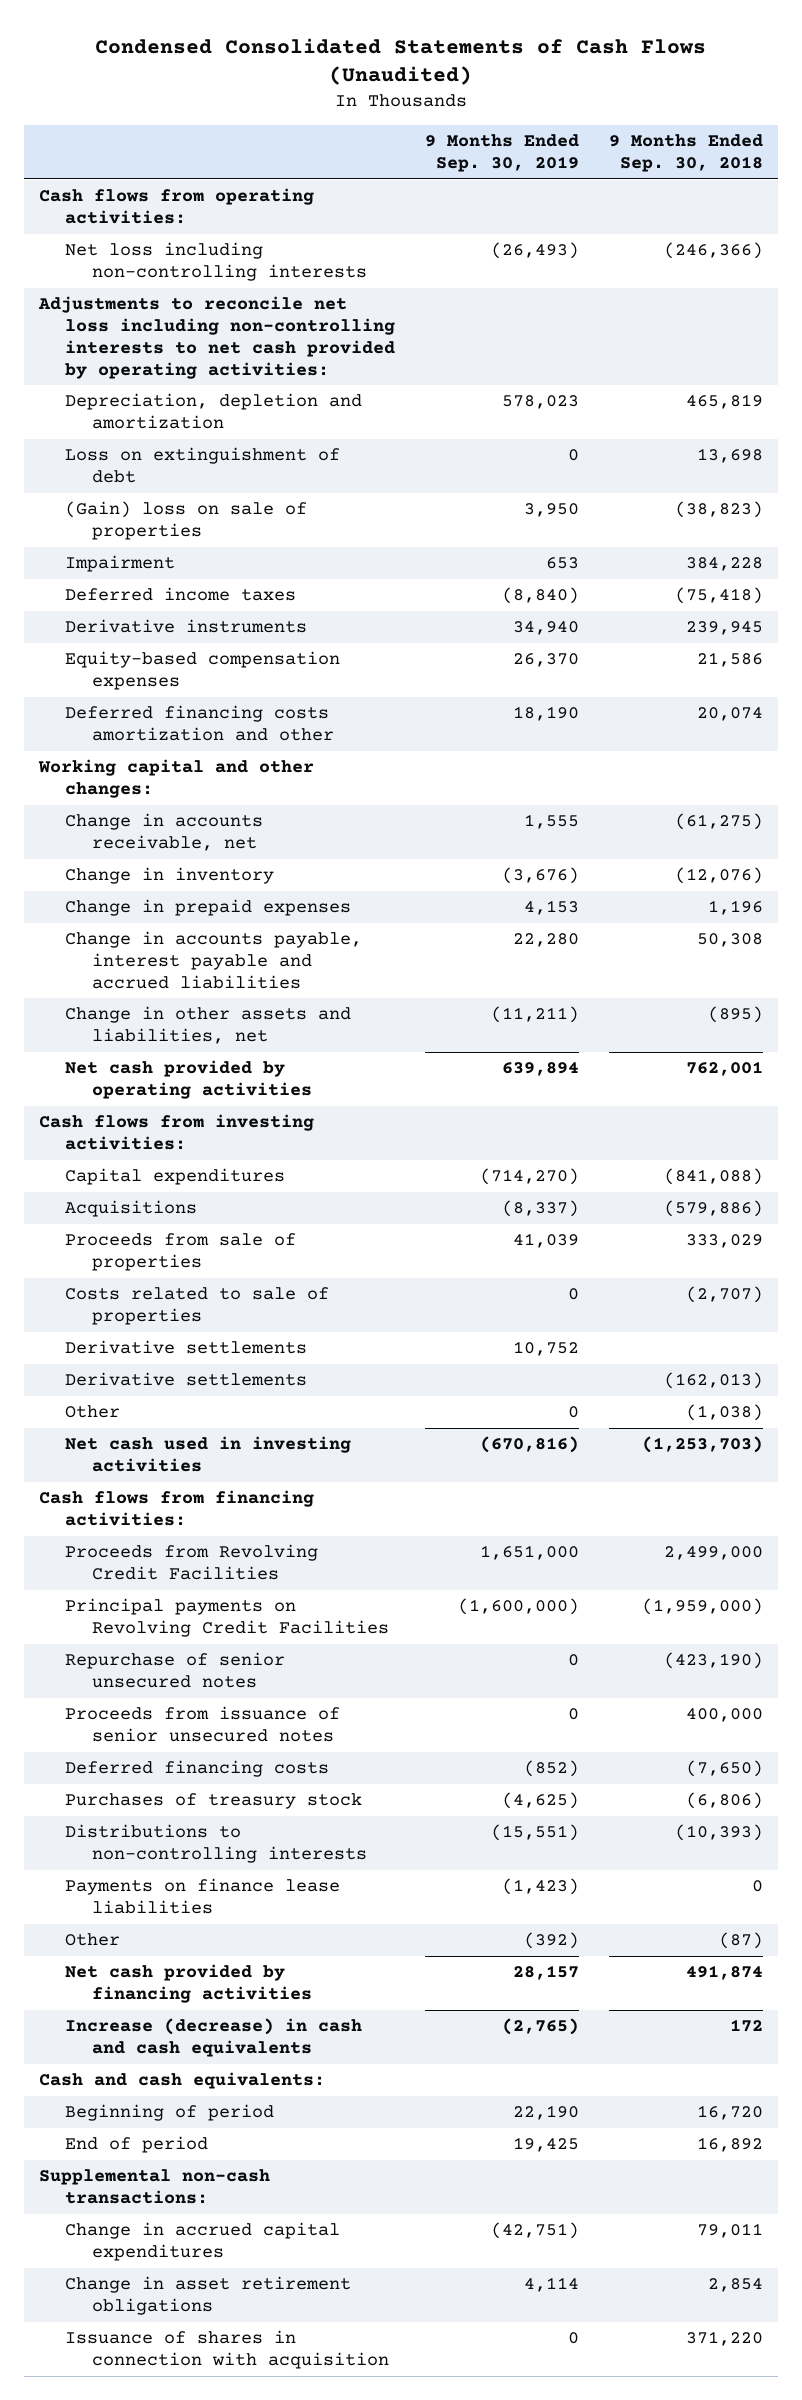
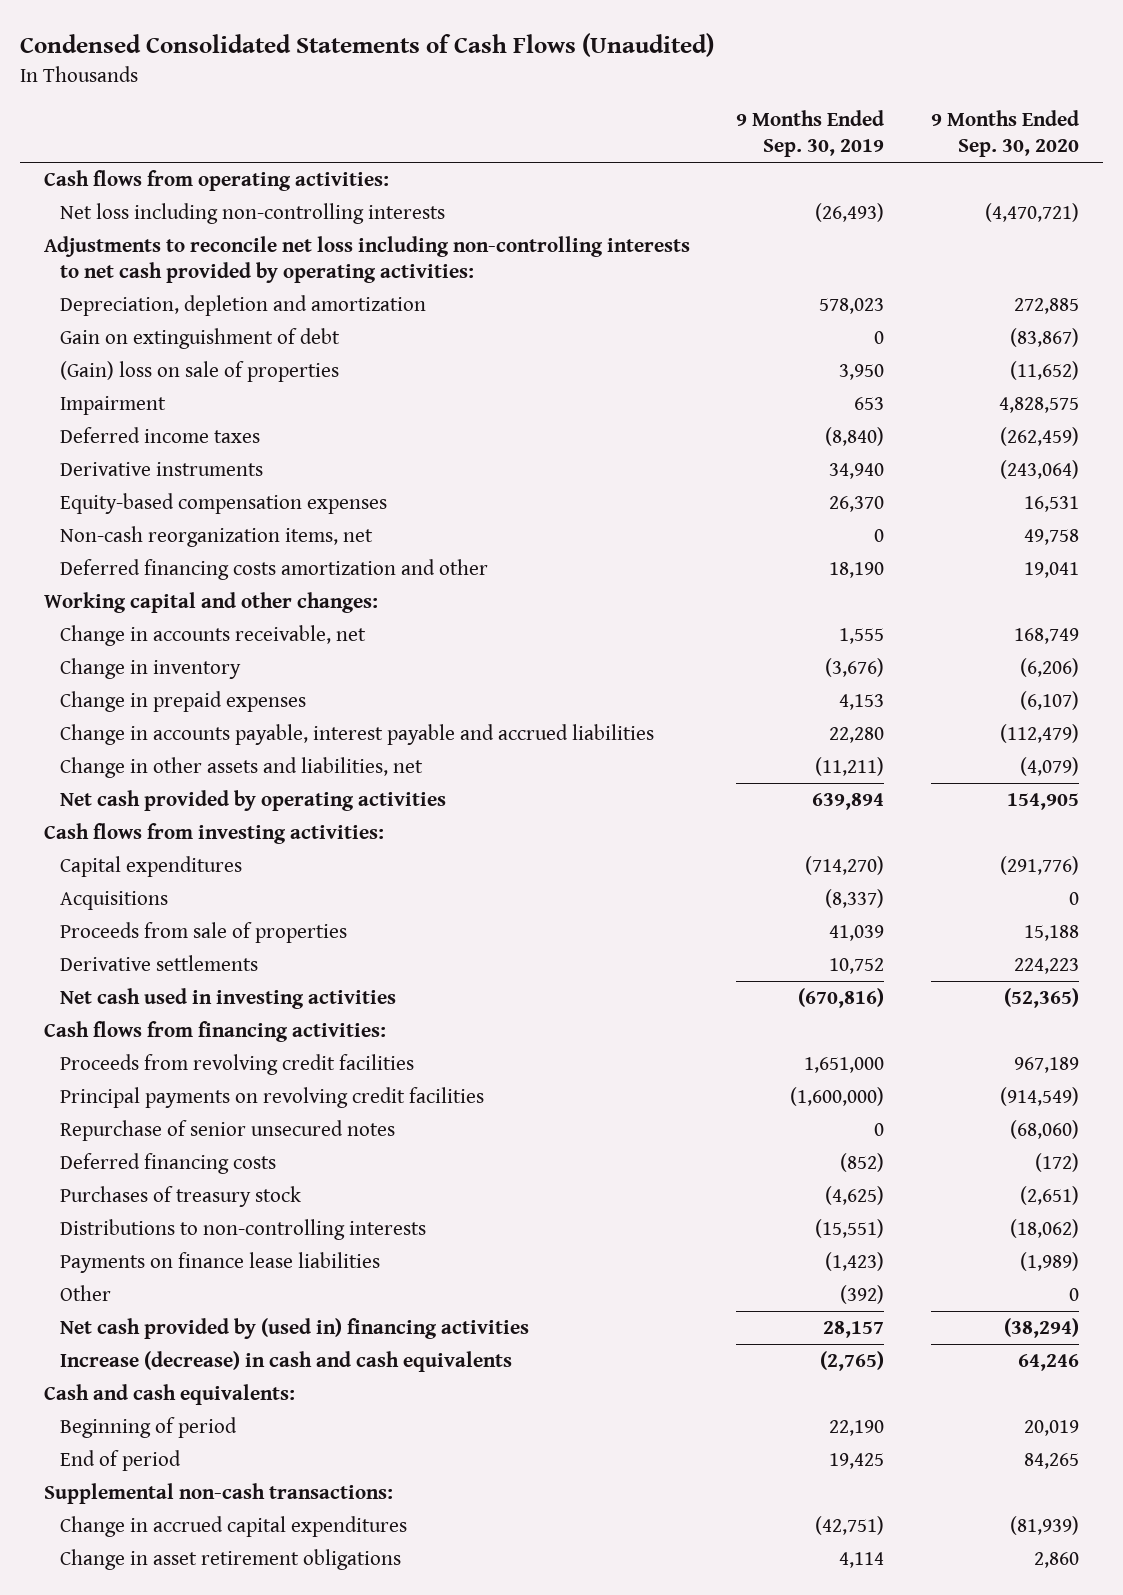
[609,134,764,172] 9 Months Ended Sep. 30, 2018 -> none
none -> [931,110,1080,158] 9 Months Ended Sep. 30, 2020
[65,447,341,484] Loss on extinguishment of debt -> [59,328,340,350] Gain on extinguishment of debt
none -> [59,526,373,548] Non-cash reorganization items, net
[65,1287,330,1326] Costs related to sale of properties -> none
[65,1372,308,1387] Derivative settlements -> none
[65,1405,121,1419] Other -> none
[65,1544,319,1581] Proceeds from Revolving Credit Facilities -> [59,1054,414,1076] Proceeds from revolving credit facilities
[65,1598,390,1638] Principal payments on Revolving Credit Facilities -> [59,1087,484,1109] Principal payments on revolving credit facilities
[65,1706,341,1743] Proceeds from issuance of senior unsecured notes -> none
[65,1964,313,2004] Net cash provided by financing activities -> [59,1318,529,1340] Net cash provided by (used in) financing activities
[65,2330,390,2370] Issuance of shares in connection with acquisition -> none

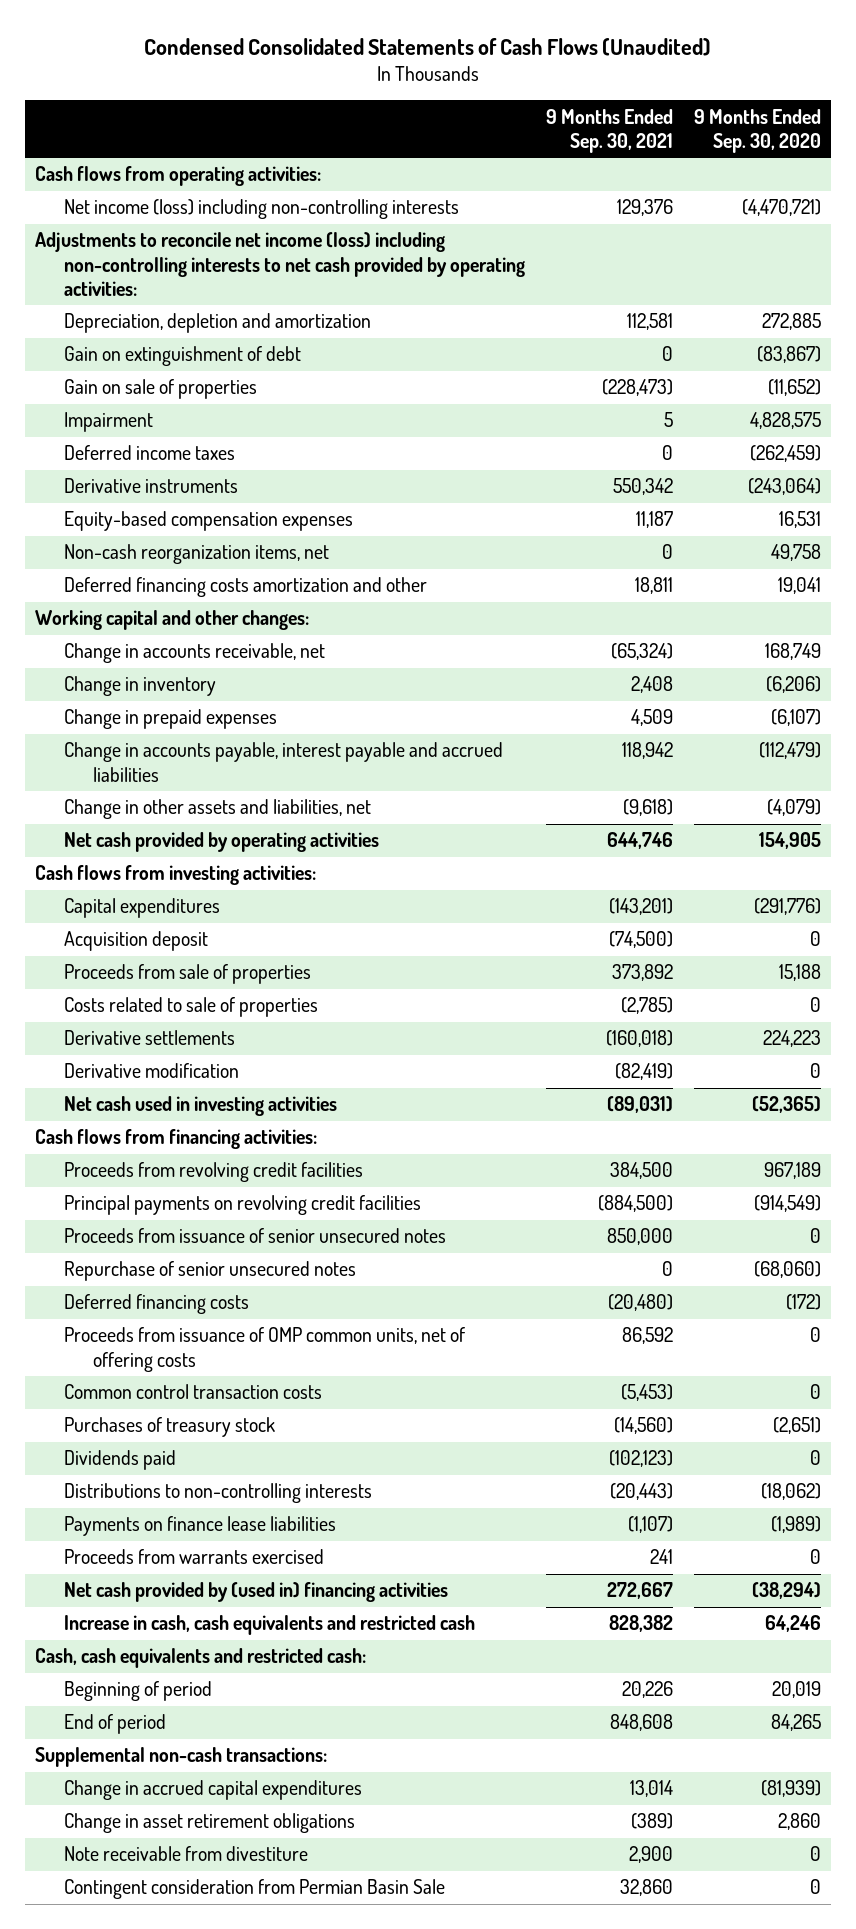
[736,110,885,158] 9 Months Ended Sep. 30, 2019 -> none
none -> [545,108,673,154] 9 Months Ended Sep. 30, 2021
[59,203,445,225] Net loss including non-controlling interests -> [64,199,460,220] Net income (loss) including non-controlling interests
[43,236,690,284] Adjustments to reconcile net loss including non-controlling interests to net cash provided by operating activities: -> [35,232,526,297] Adjustments to reconcile net income (loss) including non-controlling interests to net cash provided by operating activities:
[59,361,339,383] (Gain) loss on sale of properties -> [64,379,258,400] Gain on sale of properties
[59,891,168,911] Acquisitions -> [64,931,209,952] Acquisition deposit
none -> [64,997,319,1018] Costs related to sale of properties
none -> [64,1063,240,1079] Derivative modification
none -> [64,1228,447,1244] Proceeds from issuance of senior unsecured notes
none -> [64,1327,466,1372] Proceeds from issuance of OMP common units, net of offering costs
none -> [64,1384,323,1400] Common control transaction costs
none -> [64,1450,177,1471] Dividends paid
[59,1285,111,1302] Other -> none
none -> [64,1549,325,1565] Proceeds from warrants exercised
[59,1351,512,1373] Increase (decrease) in cash and cash equivalents -> [64,1615,476,1636] Increase in cash, cash equivalents and restricted cash
[43,1384,295,1406] Cash and cash equivalents: -> [35,1648,367,1669] Cash, cash equivalents and restricted cash:
none -> [64,1846,309,1862] Note receivable from divestiture
none -> [64,1879,446,1900] Contingent consideration from Permian Basin Sale

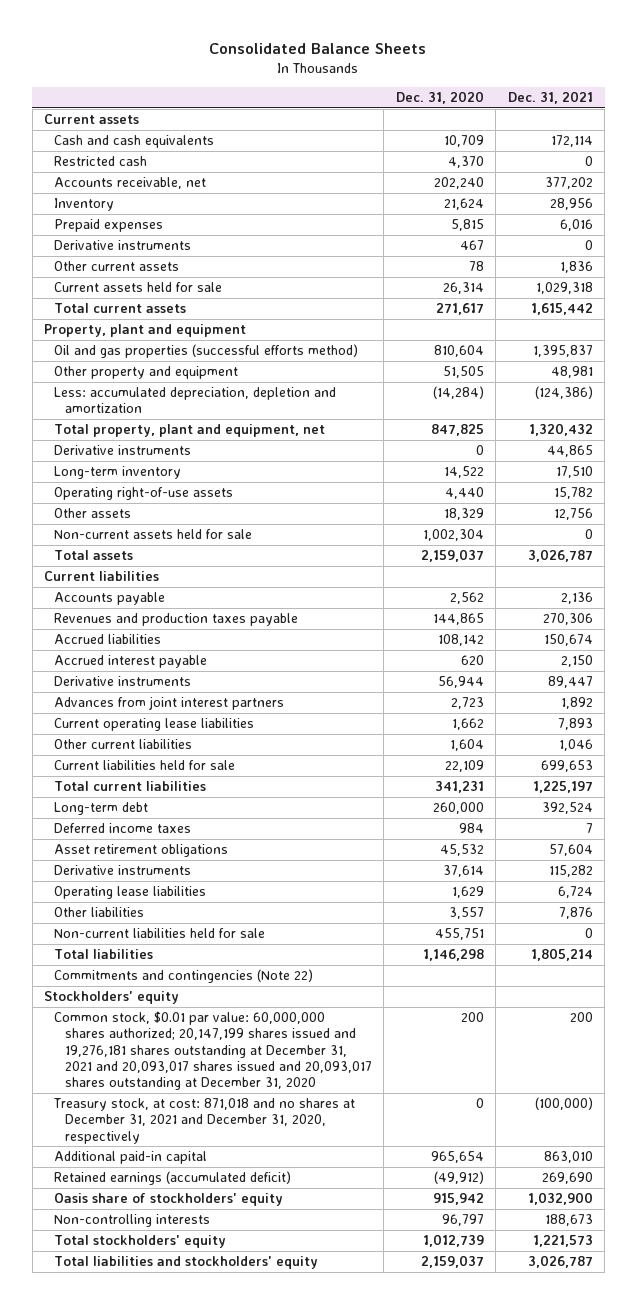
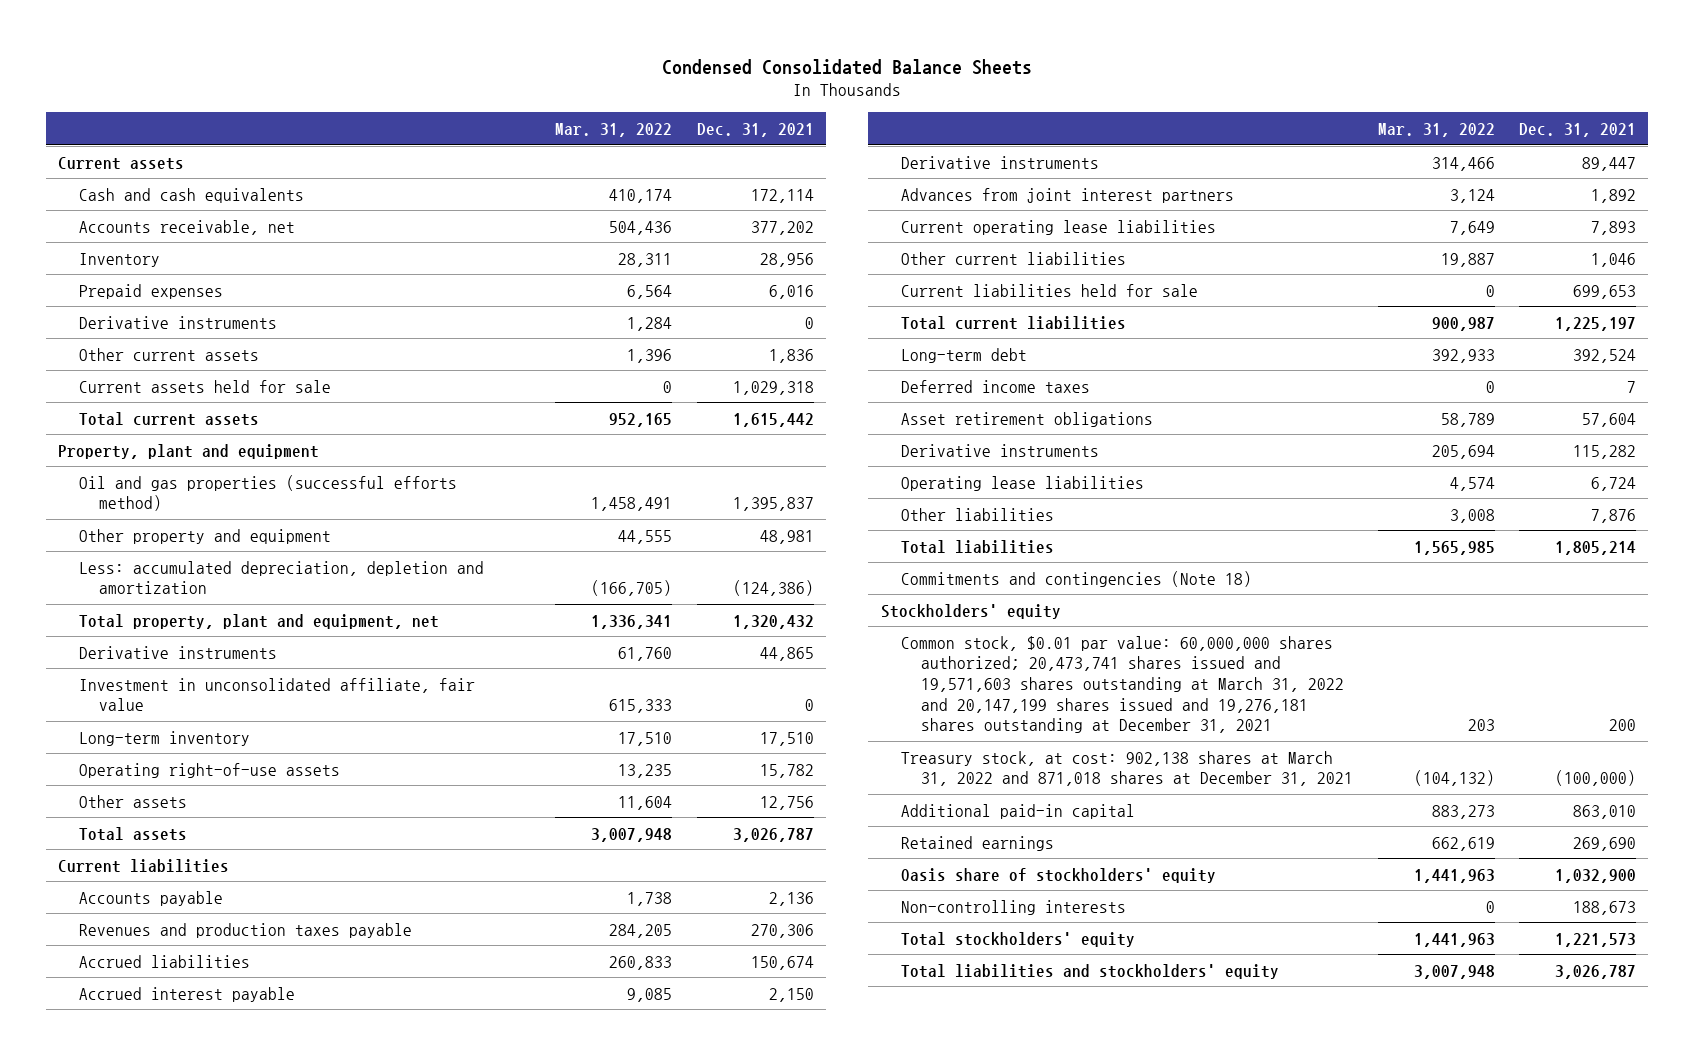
[209,42,427,54] Consolidated Balance Sheets -> [662,58,1033,75] Condensed Consolidated Balance Sheets
[395,91,484,105] Dec. 31, 2020 -> none
none -> [555,122,673,137] Mar. 31, 2022
[54,156,148,167] Restricted cash -> none
none -> [78,677,475,712] Investment in unconsolidated affiliate, fair value
[54,529,253,540] Non-current assets held for sale -> none
[54,928,266,939] Non-current liabilities held for sale -> none
[54,969,314,984] Commitments and contingencies (Note 22) -> [900,570,1252,587] Commitments and contingencies (Note 18)
[54,1011,372,1091] Common stock, $0.01 par value: 60,000,000 shares authorized; 20,147,199 shares issued and 19,276,181 shares outstanding at December 31, 2021 and 20,093,017 shares issued and 20,093,017 shares outstanding at December 31, 2020 -> [900,635,1345,734] Common stock, $0.01 par value: 60,000,000 shares authorized; 20,473,741 shares issued and 19,571,603 shares outstanding at March 31, 2022 and 20,147,199 shares issued and 19,276,181 shares outstanding at December 31, 2021
[53,1098,356,1144] Treasury stock, at cost: 871,018 and no shares at December 31, 2021 and December 31, 2020, respectively -> [900,750,1354,787] Treasury stock, at cost: 902,138 shares at March 31, 2022 and 871,018 shares at December 31, 2021
[54,1171,292,1186] Retained earnings (accumulated deficit) -> [900,835,1054,851] Retained earnings

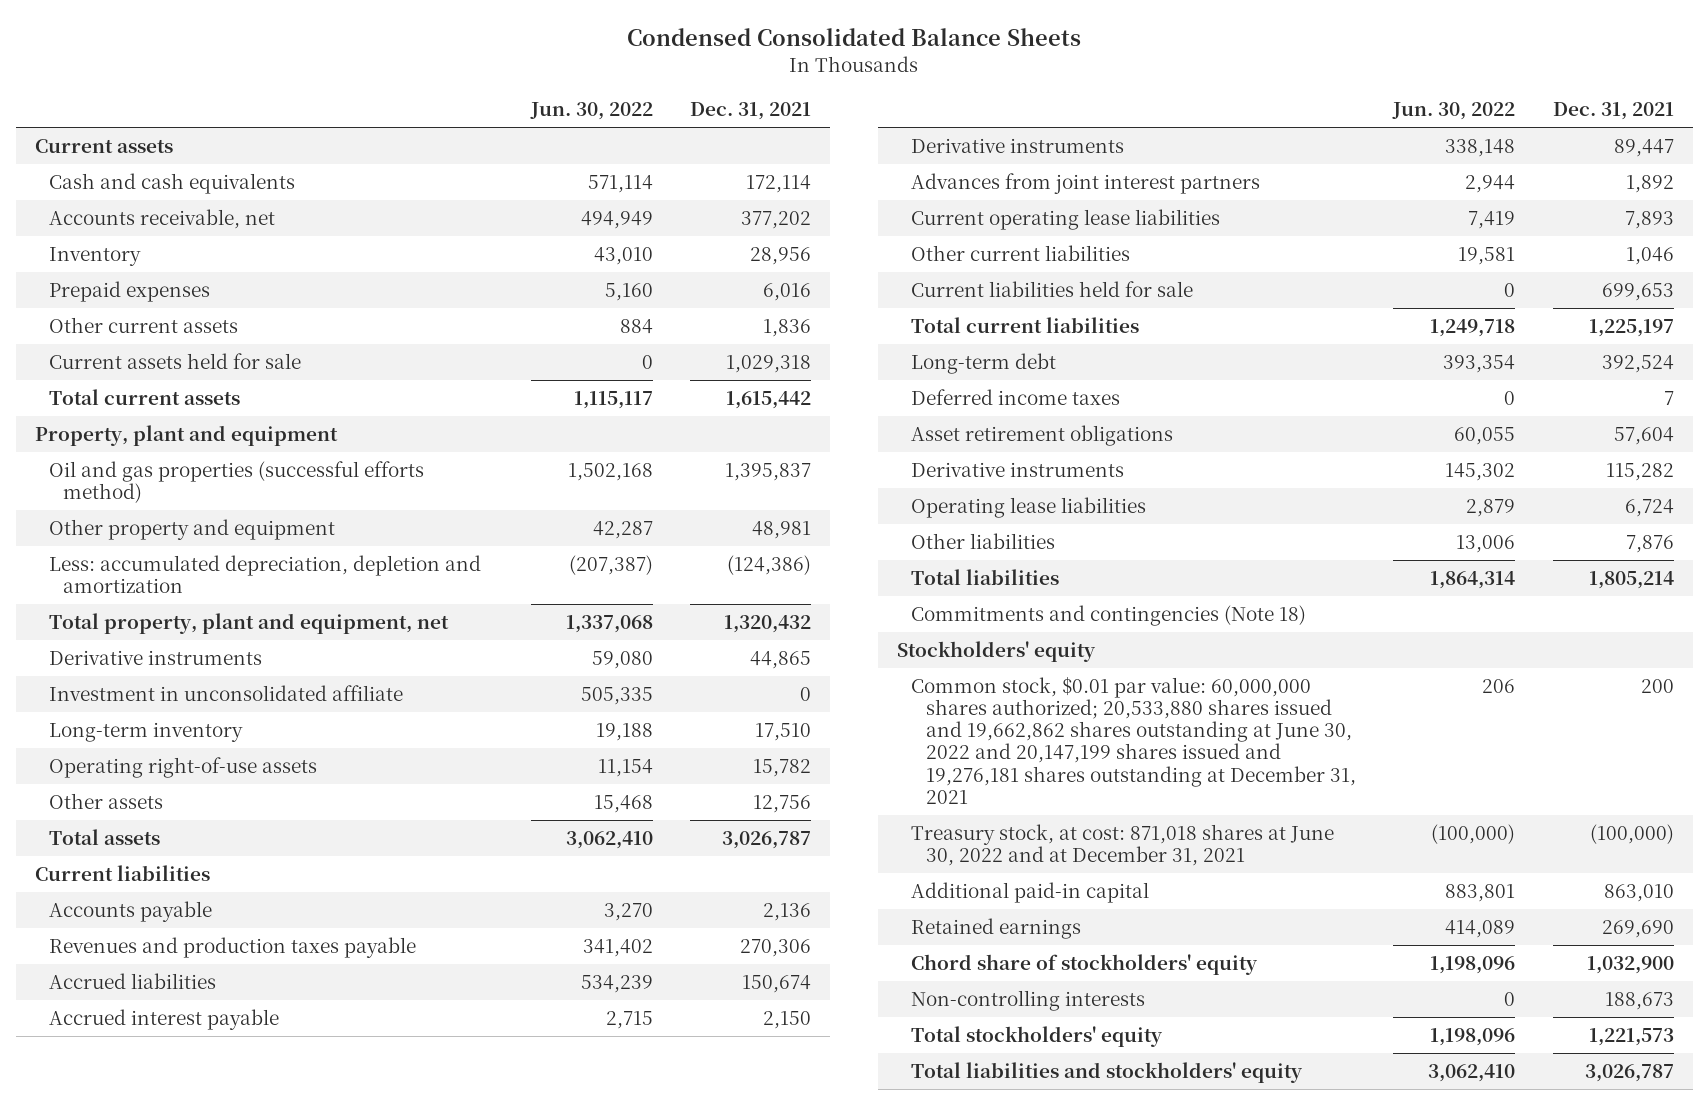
[555,122,673,137] Mar. 31, 2022 -> none
none -> [529,101,653,120] Jun. 30, 2022
[78,315,277,329] Derivative instruments -> none
[78,677,475,712] Investment in unconsolidated affiliate, fair value -> [48,685,403,702] Investment in unconsolidated affiliate
[900,635,1345,734] Common stock, $0.01 par value: 60,000,000 shares authorized; 20,473,741 shares issued and 19,571,603 shares outstanding at March 31, 2022 and 20,147,199 shares issued and 19,276,181 shares outstanding at December 31, 2021 -> [911,677,1356,804] Common stock, $0.01 par value: 60,000,000 shares authorized; 20,533,880 shares issued and 19,662,862 shares outstanding at June 30, 2022 and 20,147,199 shares issued and 19,276,181 shares outstanding at December 31, 2021
[900,750,1354,787] Treasury stock, at cost: 902,138 shares at March 31, 2022 and 871,018 shares at December 31, 2021 -> [911,824,1335,867] Treasury stock, at cost: 871,018 shares at June 30, 2022 and at December 31, 2021
[900,867,1216,883] Oasis share of stockholders' equity -> [911,954,1259,976] Chord share of stockholders' equity

